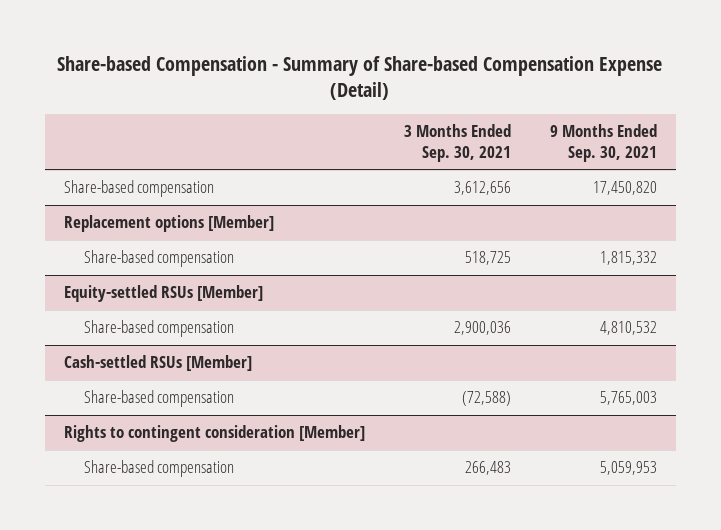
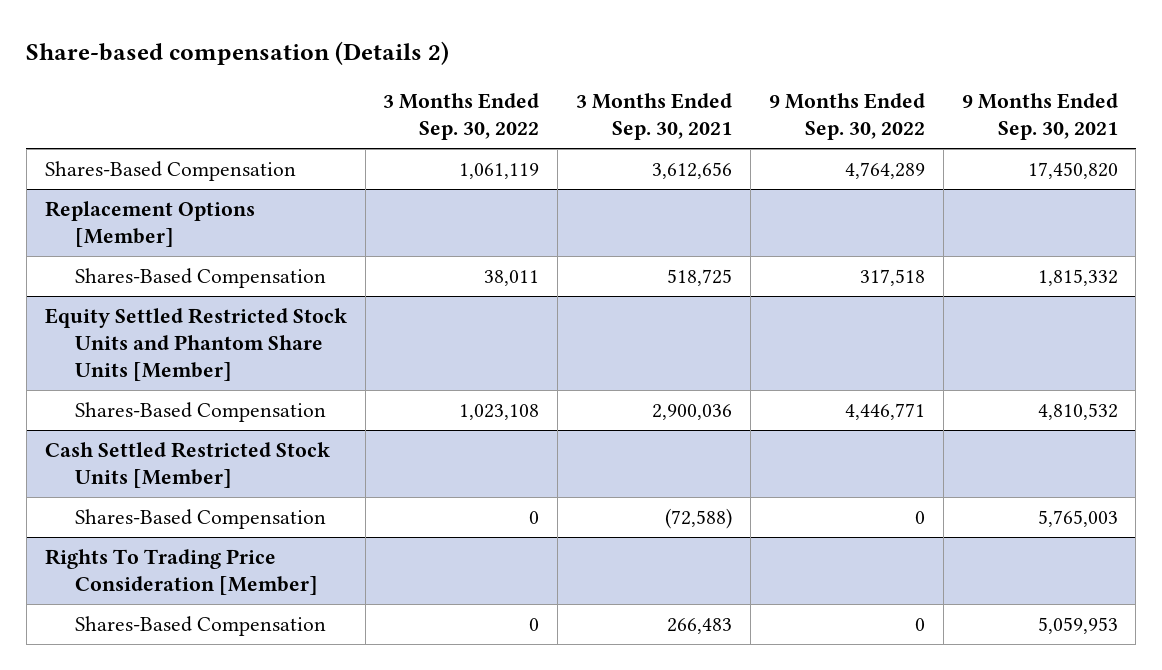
[57,55,663,100] Share-based Compensation - Summary of Share-based Compensation Expense (Detail) -> [26,40,450,65] Share-based compensation (Details 2)
none -> [383,93,540,141] 3 Months Ended Sep. 30, 2022
none -> [768,93,925,141] 9 Months Ended Sep. 30, 2022
[63,285,263,303] Equity-settled RSUs [Member] -> none
[63,180,214,198] Share-based compensation -> [44,161,296,182] Shares-Based Compensation
[63,215,274,233] Replacement options [Member] -> [44,201,255,247] Replacement Options [Member]
[84,250,235,268] Share-based compensation -> [75,268,327,289] Shares-Based Compensation
none -> [44,308,347,381] Equity Settled Restricted Stock Units and Phantom Share Units [Member]
[84,320,235,338] Share-based compensation -> [75,402,327,423] Shares-Based Compensation
[63,355,252,372] Cash-settled RSUs [Member] -> [44,442,330,488] Cash Settled Restricted Stock Units [Member]
[84,390,235,408] Share-based compensation -> [75,509,327,530] Shares-Based Compensation
[63,425,365,443] Rights to contingent consideration [Member] -> [44,549,319,595] Rights To Trading Price Consideration [Member]
[84,460,235,478] Share-based compensation -> [75,616,327,637] Shares-Based Compensation

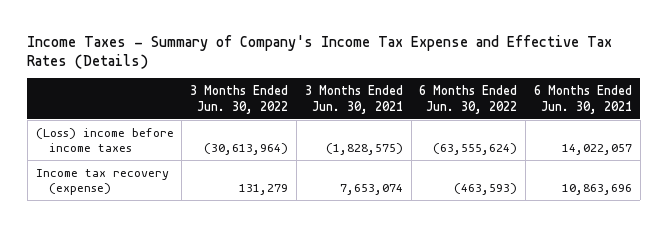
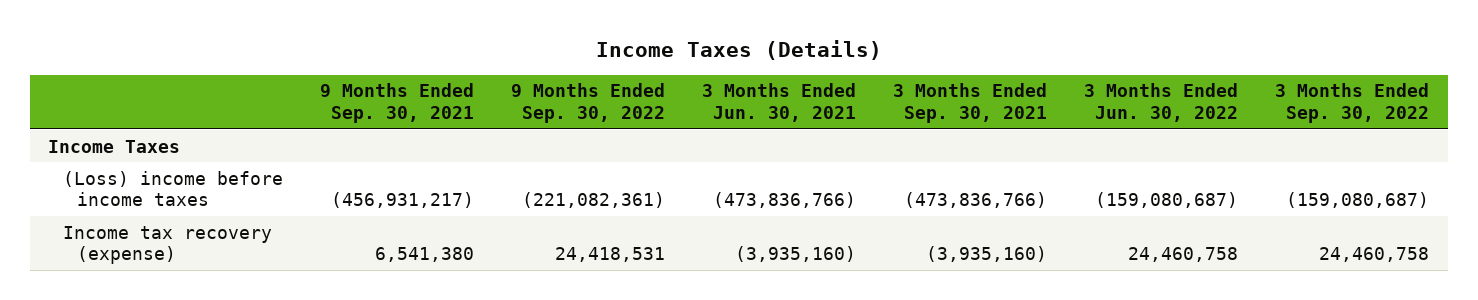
[27,34,613,69] Income Taxes - Summary of Company's Income Tax Expense and Effective Tax Rates (Details) -> [595,40,882,61] Income Taxes (Details)
[419,84,518,114] 6 Months Ended Jun. 30, 2022 -> none
[533,84,632,114] 6 Months Ended Jun. 30, 2021 -> none
none -> [319,83,474,124] 9 Months Ended Sep. 30, 2021
none -> [510,83,665,124] 9 Months Ended Sep. 30, 2022
none -> [893,83,1048,124] 3 Months Ended Sep. 30, 2021
none -> [1275,83,1430,124] 3 Months Ended Sep. 30, 2022
none -> [48,139,181,153] Income Taxes
[204,143,289,156] (30,613,964) -> [1095,192,1239,209] (159,080,687)
[325,143,403,156] (1,828,575) -> [712,192,856,209] (473,836,766)
[239,184,289,196] 131,279 -> [1128,247,1239,263] 24,460,758
[339,184,403,196] 7,653,074 -> [734,246,856,263] (3,935,160)

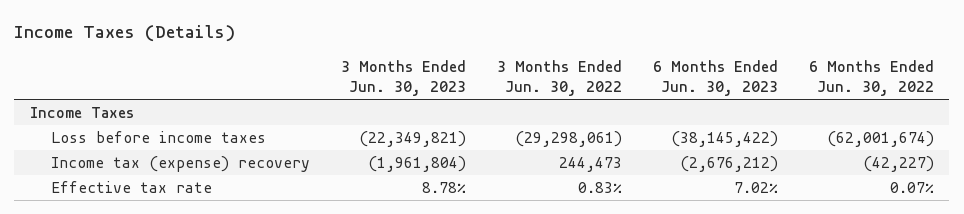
[319,83,474,124] 9 Months Ended Sep. 30, 2021 -> none
[510,83,665,124] 9 Months Ended Sep. 30, 2022 -> none
[701,83,856,123] 3 Months Ended Jun. 30, 2021 -> none
[893,83,1048,124] 3 Months Ended Sep. 30, 2021 -> none
[1275,83,1430,124] 3 Months Ended Sep. 30, 2022 -> none
none -> [341,59,467,96] 3 Months Ended Jun. 30, 2023
none -> [653,59,779,96] 6 Months Ended Jun. 30, 2023
none -> [808,59,934,96] 6 Months Ended Jun. 30, 2022
[62,170,283,207] (Loss) income before income taxes -> [51,131,267,144] Loss before income taxes
[1095,192,1239,209] (159,080,687) -> [515,131,623,148] (29,298,061)
[62,225,272,265] Income tax recovery (expense) -> [51,156,311,173] Income tax (expense) recovery
[1128,247,1239,263] 24,460,758 -> [559,157,623,173] 244,473
none -> [51,181,213,194] Effective tax rate

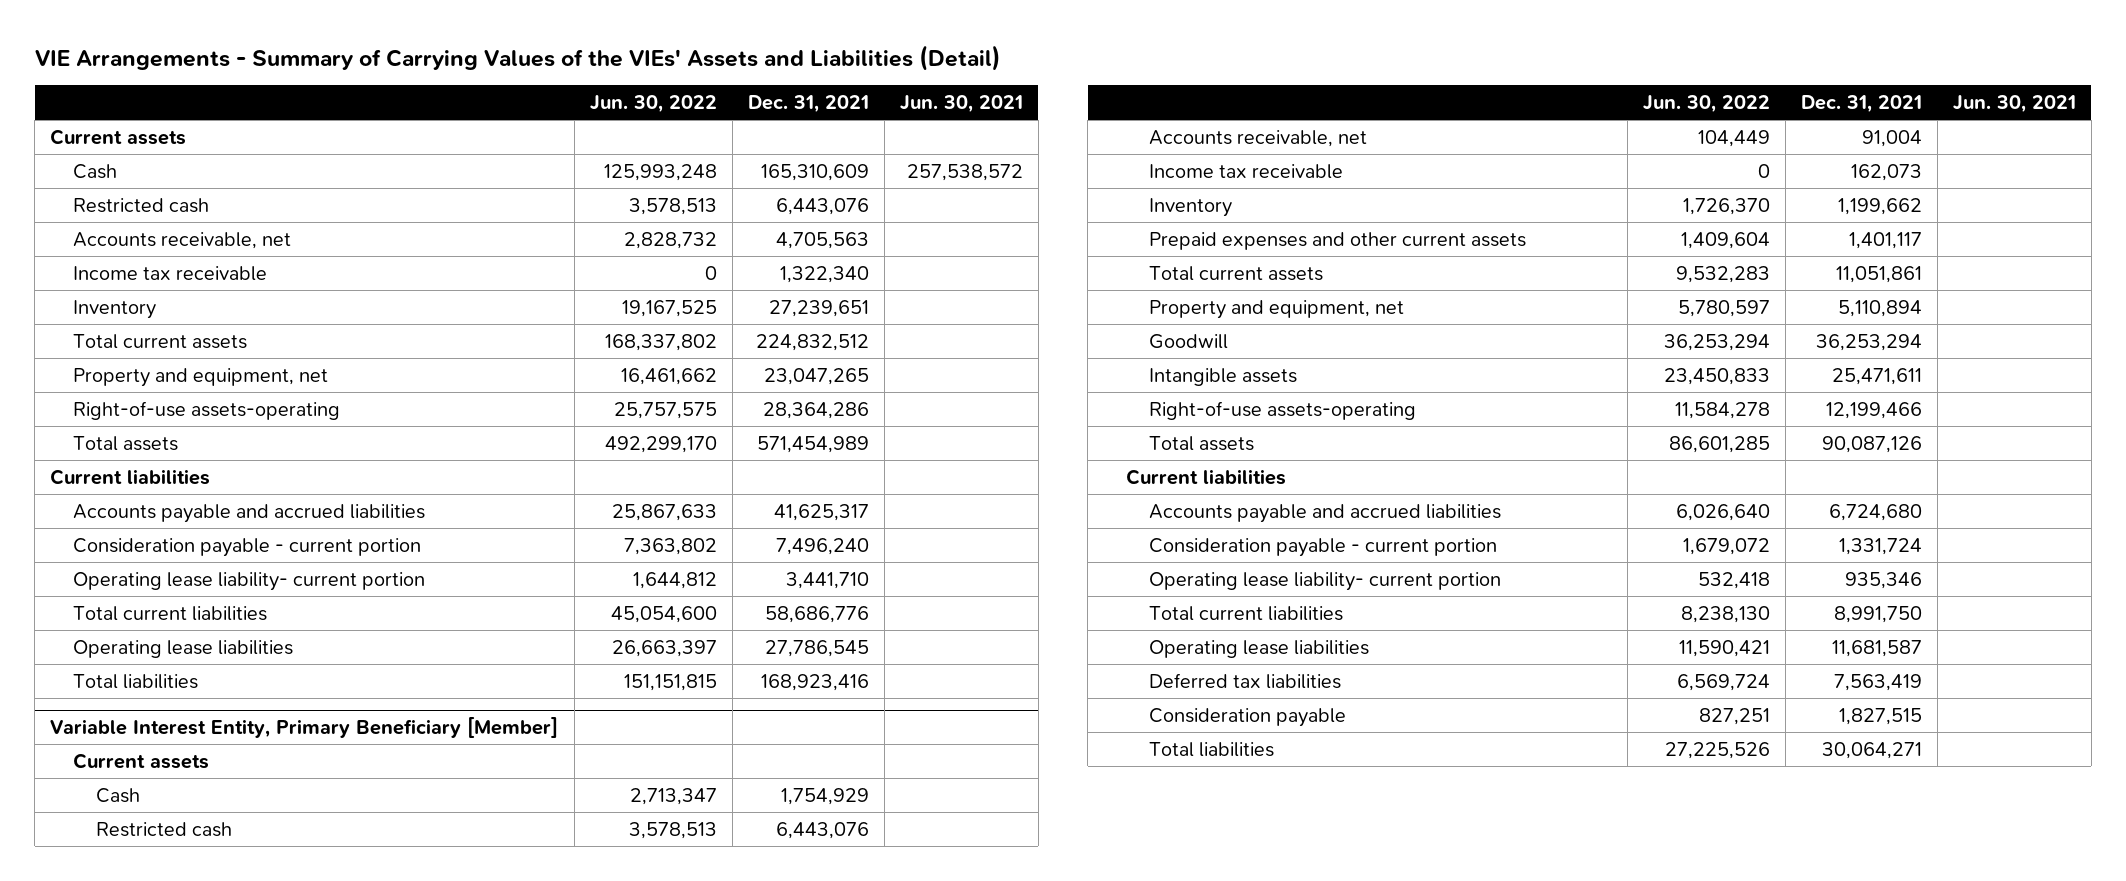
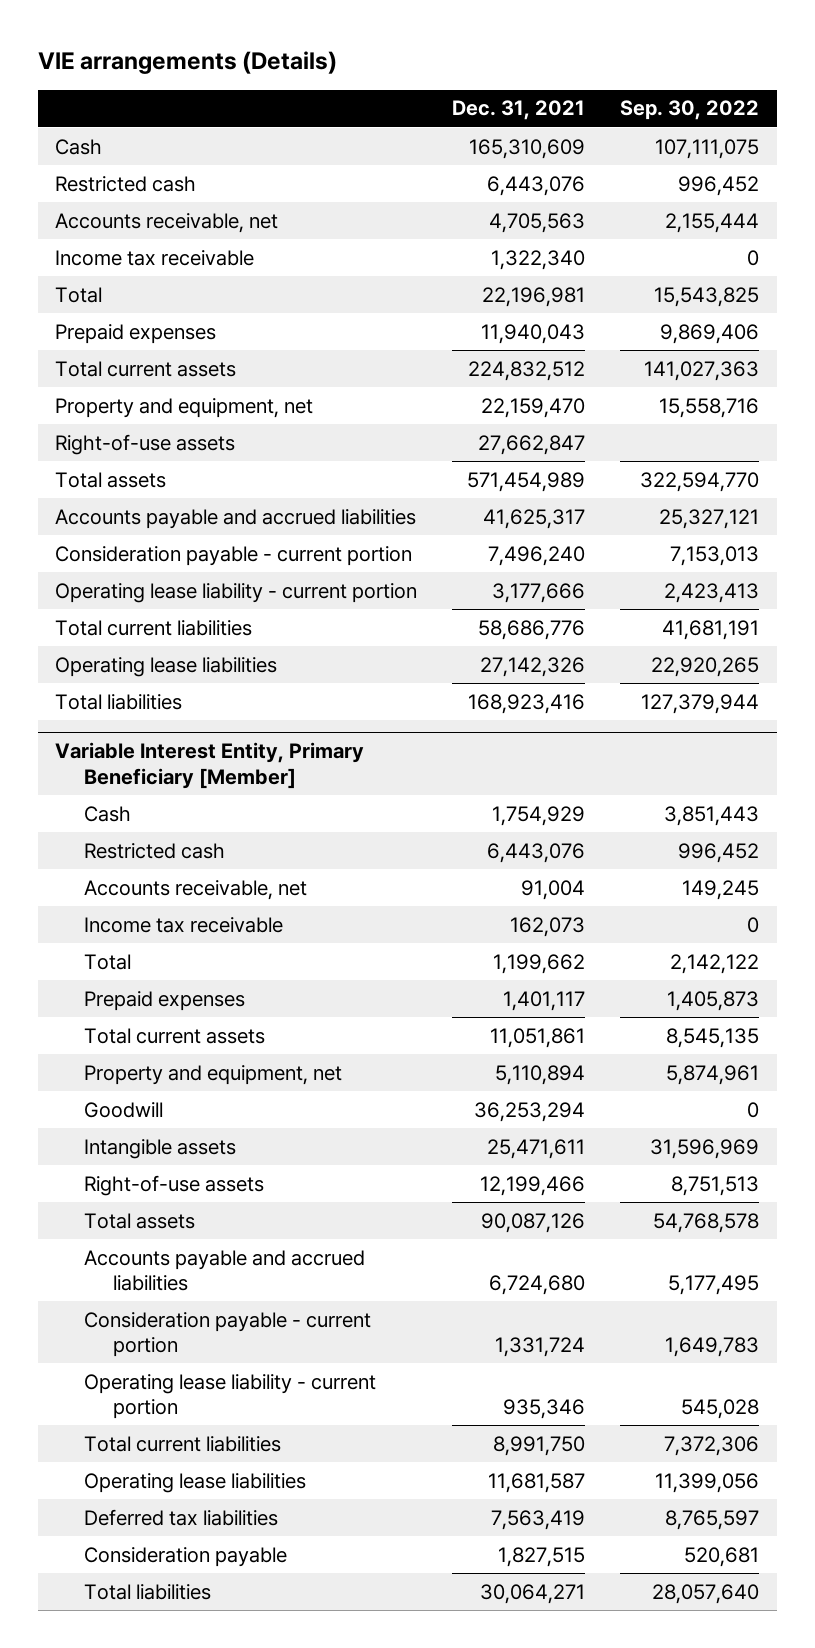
[34,44,1001,71] VIE Arrangements - Summary of Carrying Values of the VIEs' Assets and Liabilities (Detail) -> [37,51,337,75] VIE arrangements (Details)
[589,95,717,114] Jun. 30, 2022 -> none
[899,95,1023,114] Jun. 30, 2021 -> none
none -> [620,100,760,121] Sep. 30, 2022
[50,128,187,145] Current assets -> none
[73,299,157,319] Inventory -> none
none -> [55,286,103,303] Total
none -> [55,323,217,344] Prepaid expenses
[763,367,869,385] 23,047,265 -> [481,397,586,418] 22,159,470
[73,400,341,420] Right-of-use assets-operating -> [55,433,236,455] Right-of-use assets
[762,401,869,419] 28,364,286 -> [478,434,586,455] 27,662,847
[50,468,211,485] Current liabilities -> none
[73,571,426,591] Operating lease liability- current portion -> [55,582,418,603] Operating lease liability - current portion
[785,571,869,589] 3,441,710 -> [492,582,586,603] 3,177,666
[764,639,869,657] 27,786,545 -> [480,656,586,677] 27,142,326
[73,752,210,769] Current assets -> none
[1149,197,1233,217] Inventory -> [83,953,131,970] Total
[1149,231,1527,250] Prepaid expenses and other current assets -> [83,990,245,1011] Prepaid expenses
[1149,400,1417,420] Right-of-use assets-operating -> [83,1174,264,1196] Right-of-use assets
[1126,468,1287,485] Current liabilities -> none
[1149,571,1502,591] Operating lease liability- current portion -> [83,1373,376,1419] Operating lease liability - current portion

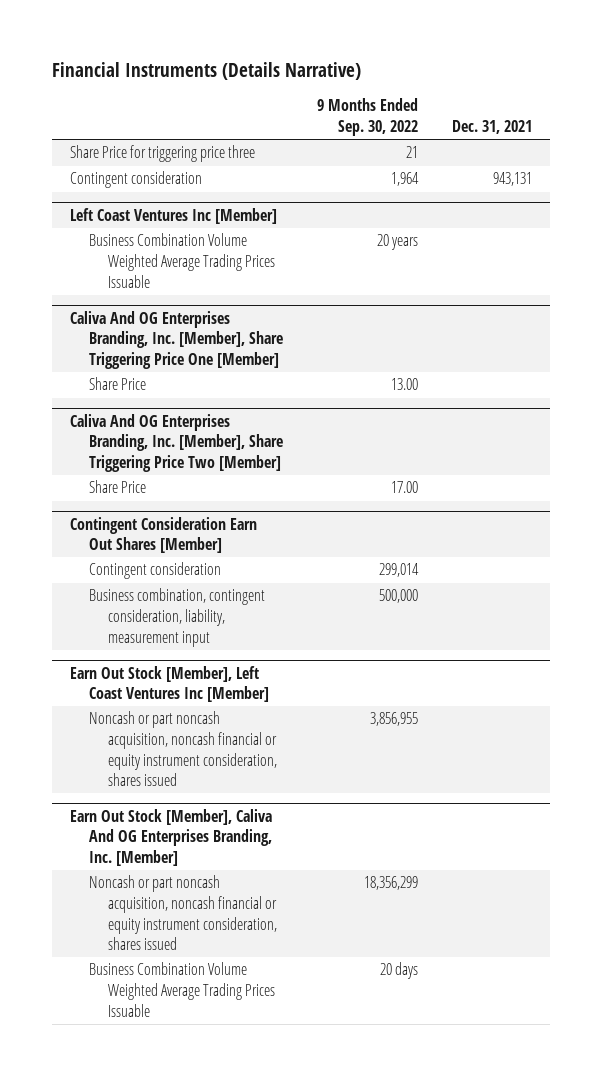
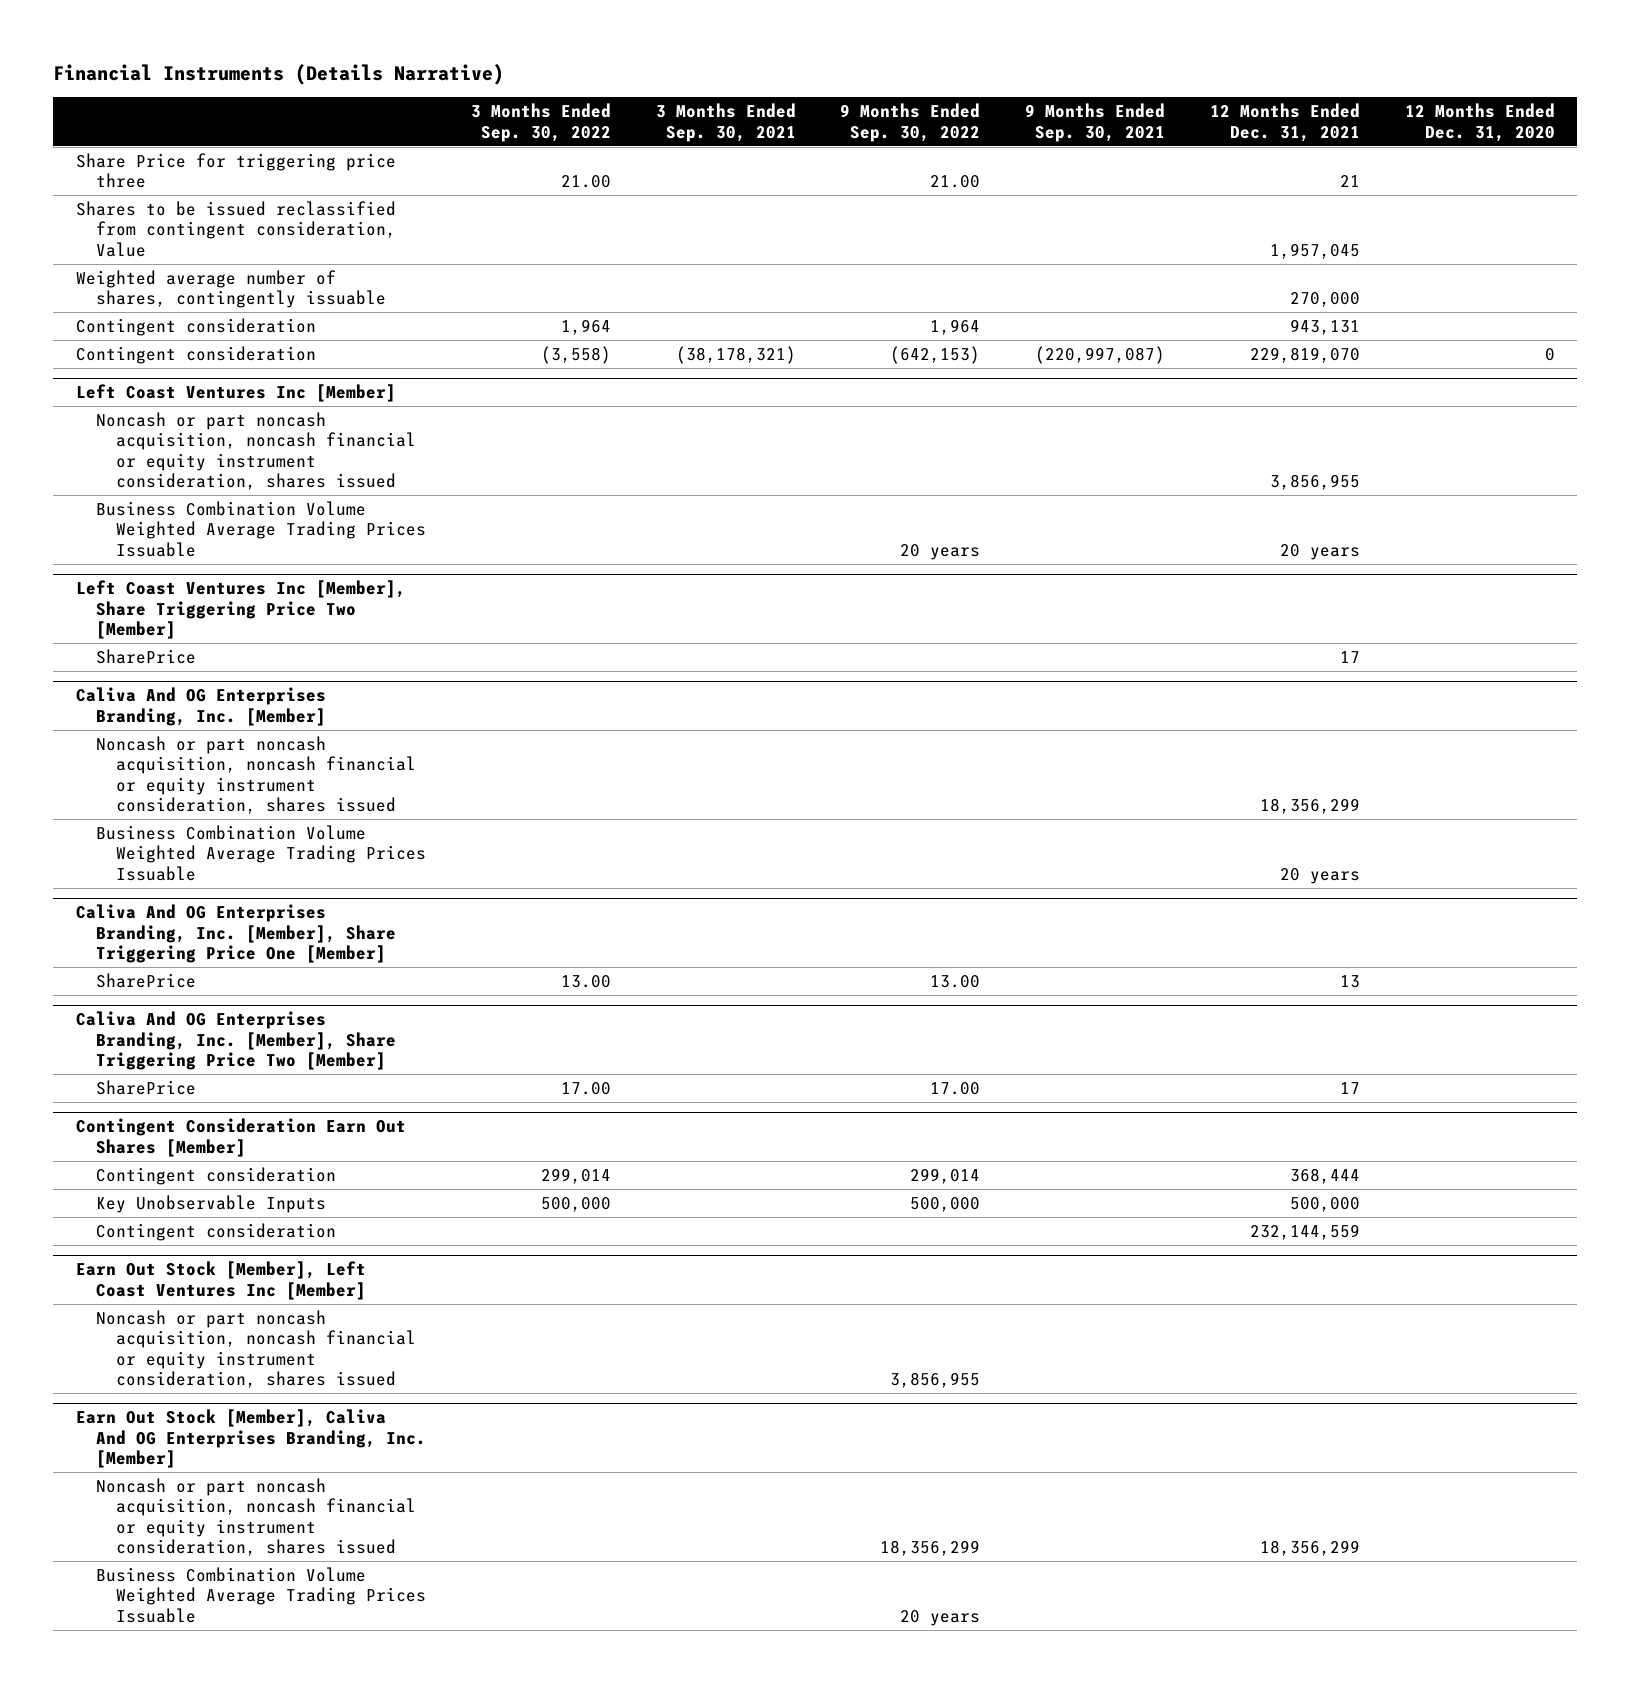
[452,120,533,135] Dec. 31, 2021 -> none
none -> [470,103,611,142] 3 Months Ended Sep. 30, 2022
none -> [655,103,796,142] 3 Months Ended Sep. 30, 2021
none -> [1025,103,1166,142] 9 Months Ended Sep. 30, 2021
none -> [1210,103,1361,142] 12 Months Ended Dec. 31, 2021
none -> [1404,103,1555,142] 12 Months Ended Dec. 31, 2020
[406,146,419,159] 21 -> [930,175,981,189] 21.00
none -> [75,201,396,257] Shares to be issued reclassified from contingent consideration, Value
none -> [75,270,386,309] Weighted average number of shares, contingently issuable
none -> [75,346,316,365] Contingent consideration
none -> [95,412,416,491] Noncash or part noncash acquisition, noncash financial or equity instrument consideration, shares issued
none -> [75,580,406,639] Left Coast Ventures Inc [Member], Share Triggering Price Two [Member]
none -> [95,649,196,665] SharePrice
none -> [75,687,326,726] Caliva And OG Enterprises Branding, Inc. [Member]
none -> [95,736,416,815] Noncash or part noncash acquisition, noncash financial or equity instrument consideration, shares issued
none -> [95,825,426,881] Business Combination Volume Weighted Average Trading Prices Issuable
[88,377,146,391] Share Price -> [95,973,196,989] SharePrice
[88,480,146,494] Share Price -> [95,1080,196,1096] SharePrice
[88,588,265,647] Business combination, contingent consideration, liability, measurement input -> [95,1195,326,1214] Key Unobservable Inputs
none -> [95,1223,336,1242] Contingent consideration
[380,962,419,980] 20 days -> [900,1609,981,1626] 20 years

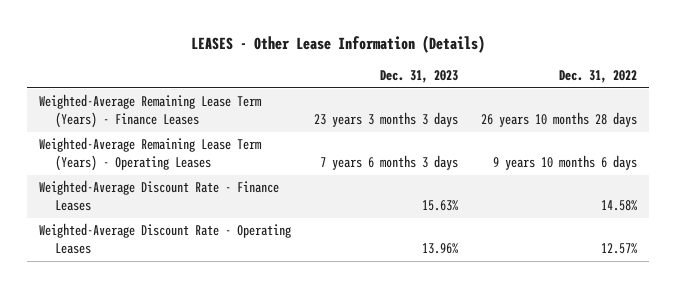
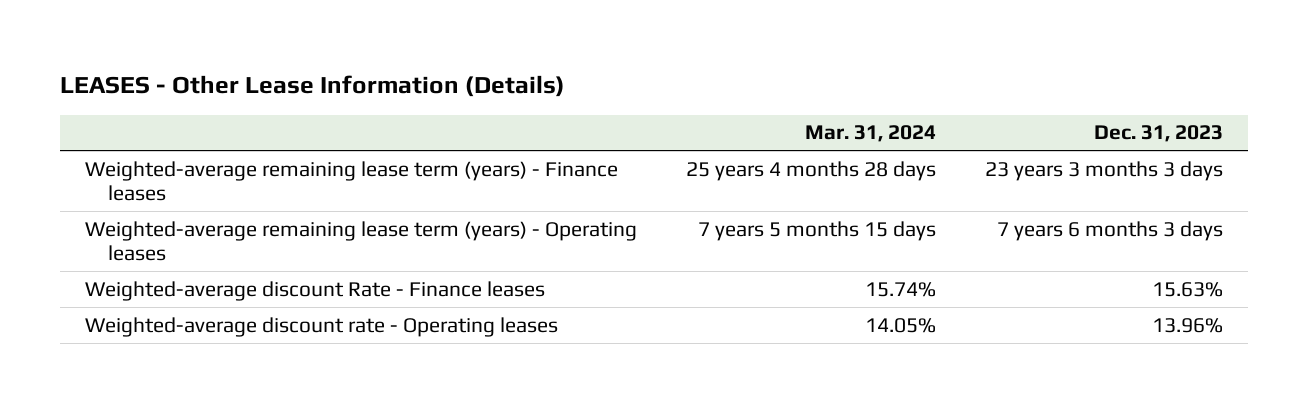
[559,70,638,84] Dec. 31, 2022 -> none
none -> [805,125,937,143] Mar. 31, 2024
[38,94,262,128] Weighted-Average Remaining Lease Term (Years) - Finance Leases -> [84,160,618,202] Weighted-average remaining lease term (years) - Finance leases
[38,137,262,171] Weighted-Average Remaining Lease Term (Years) - Operating Leases -> [84,220,637,262] Weighted-average remaining lease term (years) - Operating leases
[38,180,279,211] Weighted-Average Discount Rate - Finance Leases -> [84,280,545,301] Weighted-average discount Rate - Finance leases
[38,223,291,254] Weighted-Average Discount Rate - Operating Leases -> [84,316,558,337] Weighted-average discount rate - Operating leases

